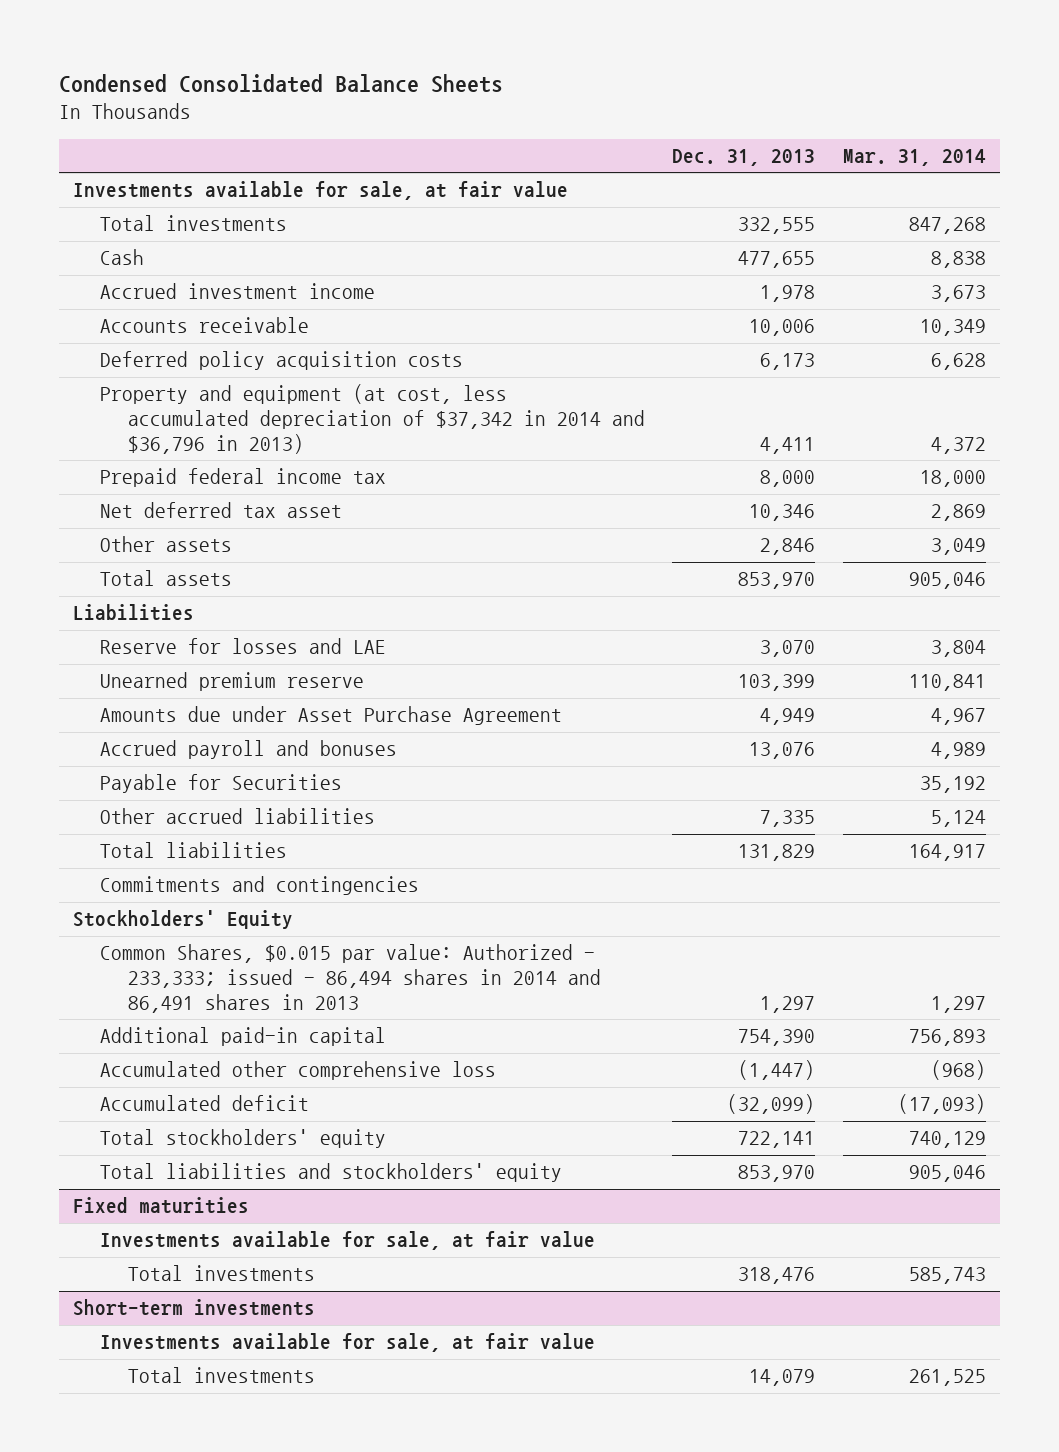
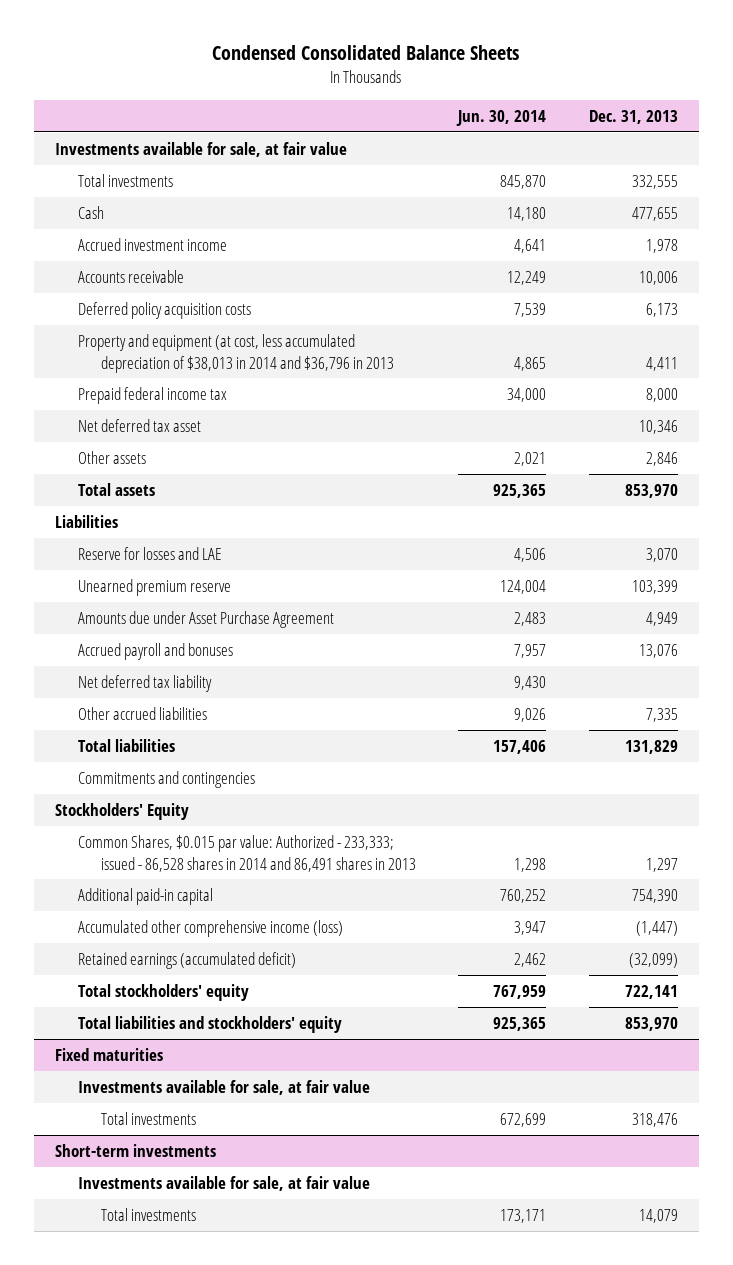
[843,148,987,166] Mar. 31, 2014 -> none
none -> [456,110,547,127] Jun. 30, 2014
[100,384,645,455] Property and equipment (at cost, less accumulated depreciation of $37,342 in 2014 and $36,796 in 2013) -> [78,333,394,373] Property and equipment (at cost, less accumulated depreciation of $38,013 in 2014 and $36,796 in 2013
[100,774,343,794] Payable for Securities -> none
none -> [78,674,213,692] Net deferred tax liability
[100,944,601,1014] Common Shares, $0.015 par value: Authorized - 233,333; issued - 86,494 shares in 2014 and 86,491 shares in 2013 -> [78,834,416,872] Common Shares, $0.015 par value: Authorized - 233,333; issued - 86,528 shares in 2014 and 86,491 shares in 2013
[100,1061,497,1081] Accumulated other comprehensive loss -> [78,919,344,937] Accumulated other comprehensive income (loss)
[100,1095,310,1112] Accumulated deficit -> [78,951,297,969] Retained earnings (accumulated deficit)

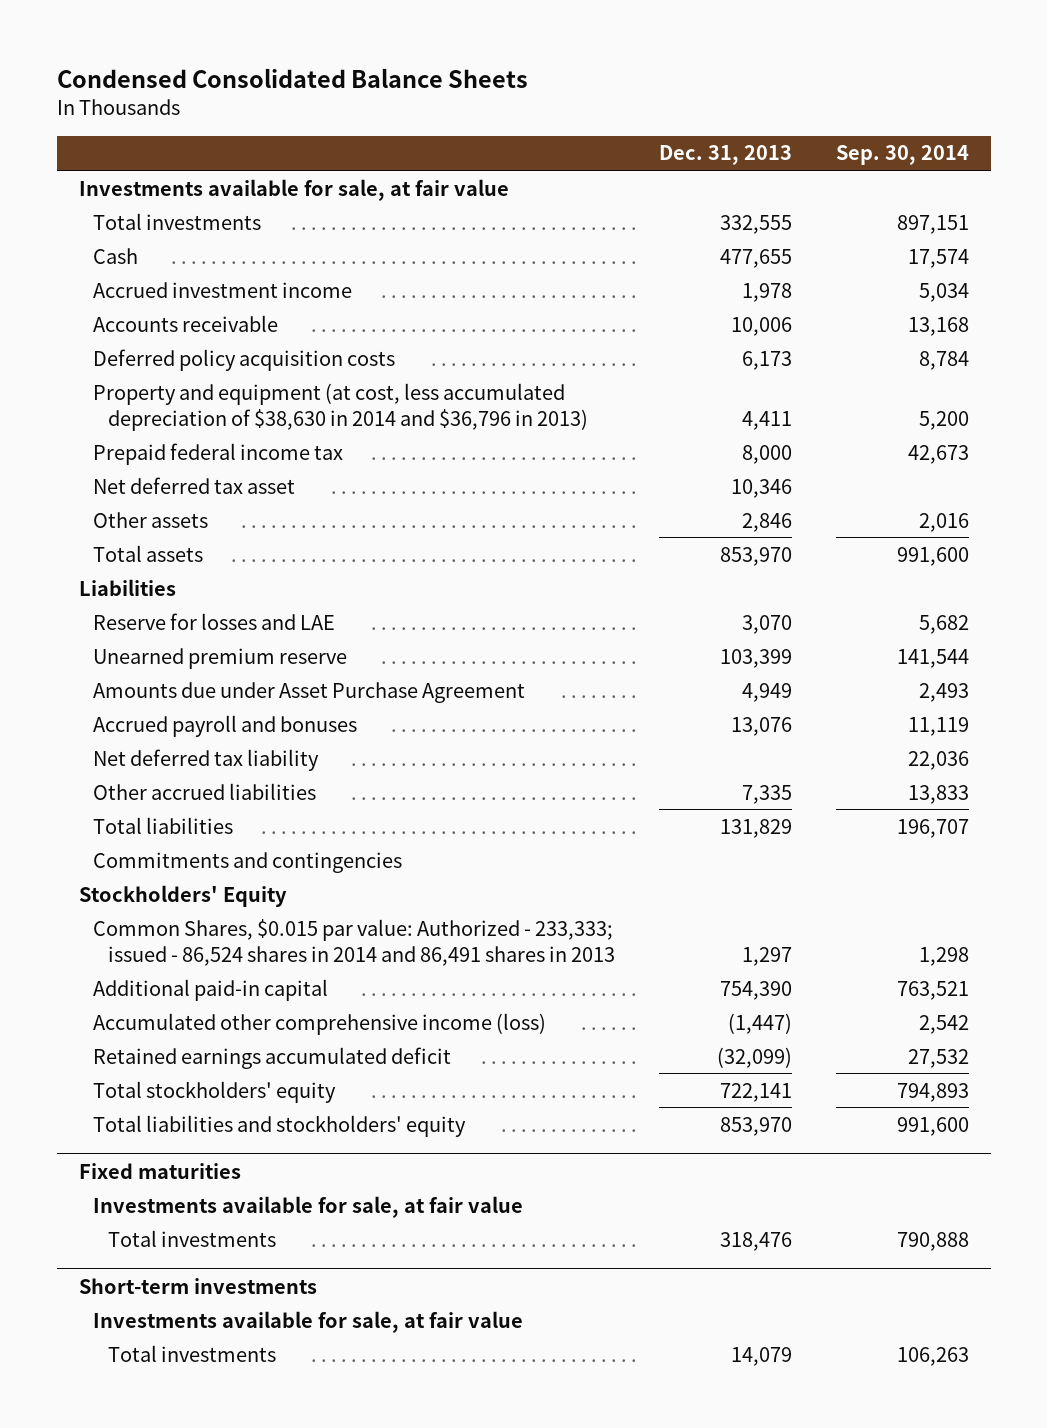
[456,110,547,127] Jun. 30, 2014 -> none
none -> [835,145,969,166] Sep. 30, 2014
[78,333,394,373] Property and equipment (at cost, less accumulated depreciation of $38,013 in 2014 and $36,796 in 2013 -> [93,382,589,431] Property and equipment (at cost, less accumulated depreciation of $38,630 in 2014 and $36,796 in 2013)
[78,834,416,872] Common Shares, $0.015 par value: Authorized - 233,333; issued - 86,528 shares in 2014 and 86,491 shares in 2013 -> [93,918,616,966] Common Shares, $0.015 par value: Authorized - 233,333; issued - 86,524 shares in 2014 and 86,491 shares in 2013
[78,951,297,969] Retained earnings (accumulated deficit) -> [93,1046,452,1069] Retained earnings accumulated deficit

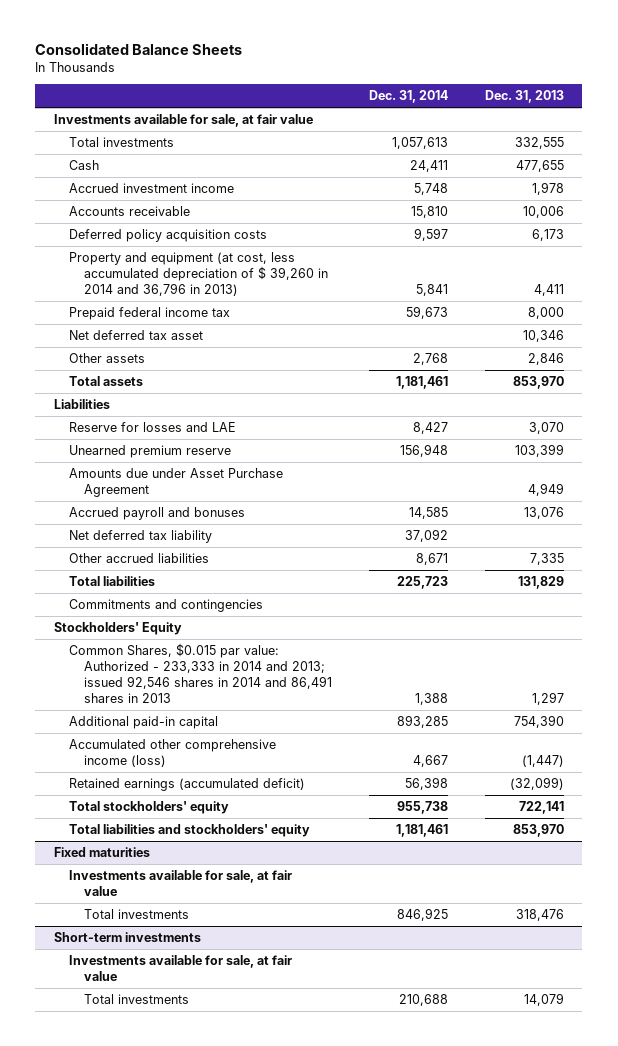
[56,68,528,89] Condensed Consolidated Balance Sheets -> [35,42,243,55] Consolidated Balance Sheets
[835,145,969,166] Sep. 30, 2014 -> none
none -> [369,90,449,104] Dec. 31, 2014
[93,382,589,431] Property and equipment (at cost, less accumulated depreciation of $38,630 in 2014 and $36,796 in 2013) -> [69,252,329,297] Property and equipment (at cost, less accumulated depreciation of $ 39,260 in 2014 and 36,796 in 2013)
[93,918,616,966] Common Shares, $0.015 par value: Authorized - 233,333; issued - 86,524 shares in 2014 and 86,491 shares in 2013 -> [69,643,333,704] Common Shares, $0.015 par value: Authorized - 233,333 in 2014 and 2013; issued 92,546 shares in 2014 and 86,491 shares in 2013
[93,1046,452,1069] Retained earnings accumulated deficit -> [69,778,306,792] Retained earnings (accumulated deficit)

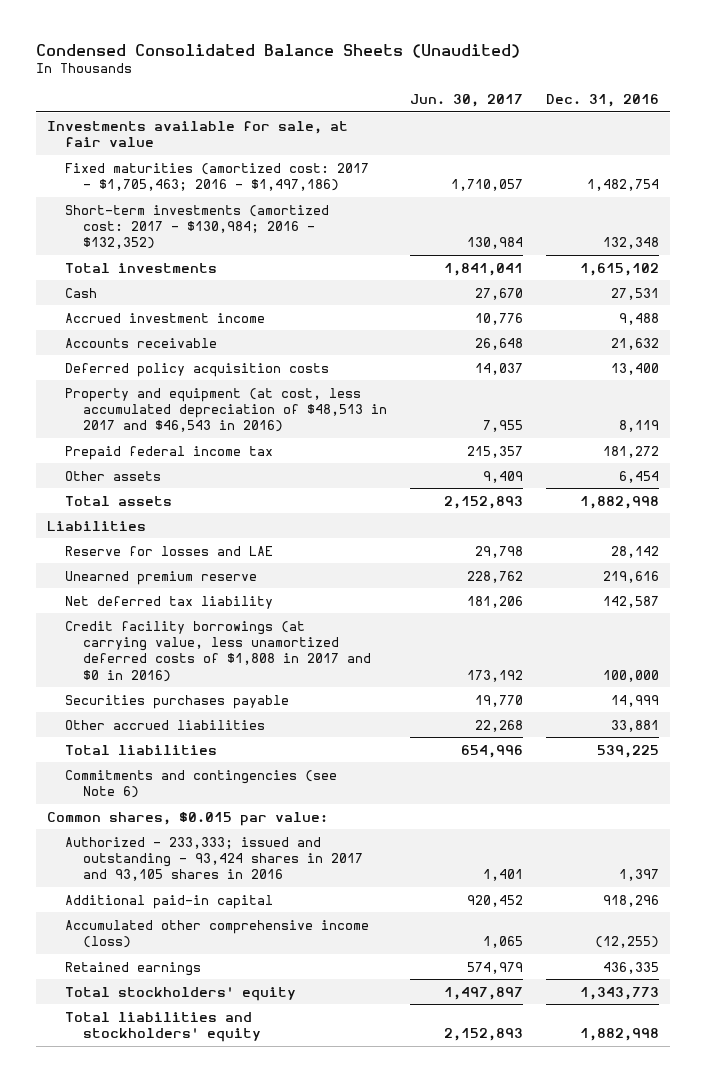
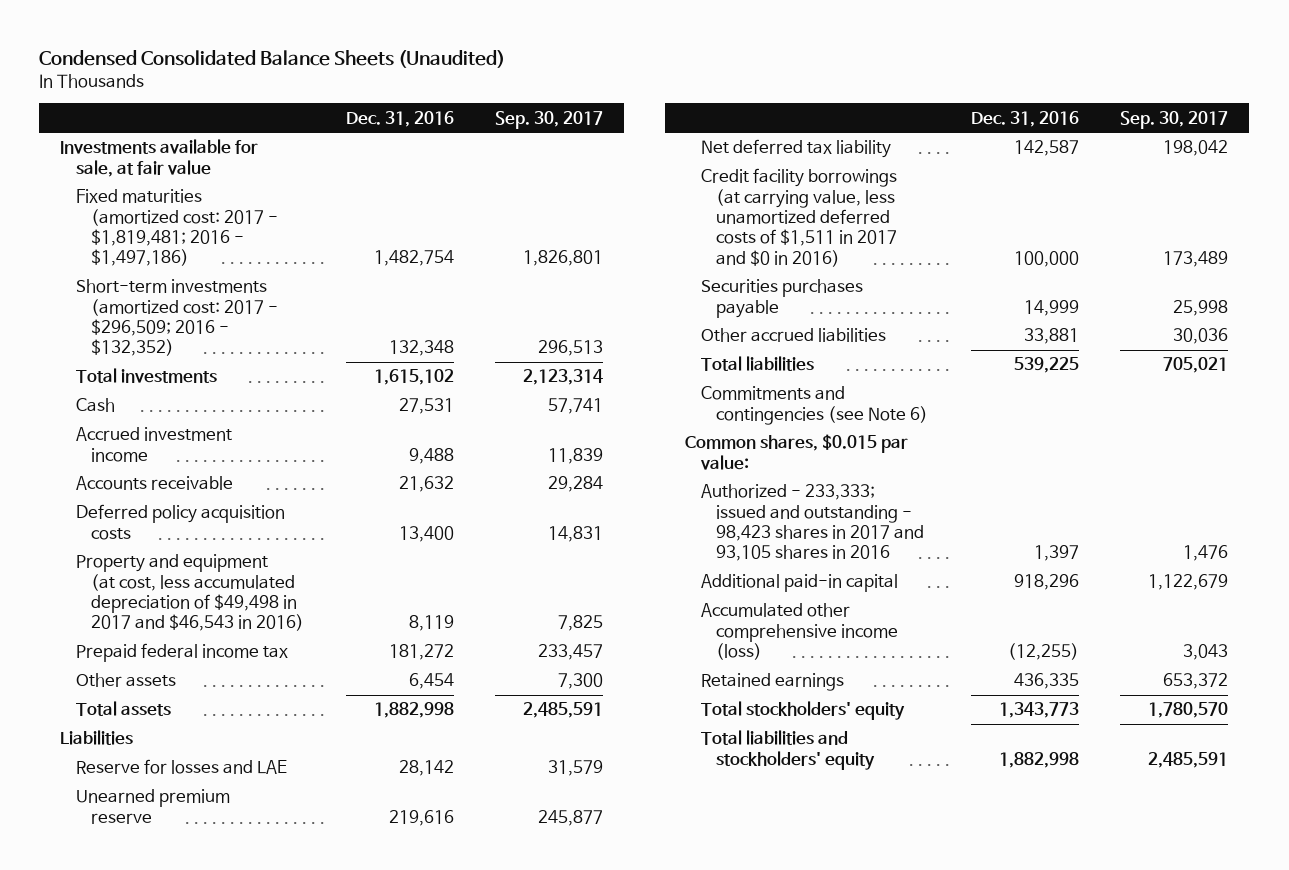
[410,94,524,108] Jun. 30, 2017 -> none
none -> [495,110,604,129] Sep. 30, 2017
[65,162,370,191] Fixed maturities (amortized cost: 2017 - $1,705,463; 2016 - $1,497,186) -> [75,189,279,267] Fixed maturities (amortized cost: 2017 - $1,819,481; 2016 - $1,497,186)
[65,204,330,250] Short-term investments (amortized cost: 2017 - $130,984; 2016 - $132,352) -> [75,279,279,357] Short-term investments (amortized cost: 2017 - $296,509; 2016 - $132,352)
[65,387,388,433] Property and equipment (at cost, less accumulated depreciation of $48,513 in 2017 and $46,543 in 2016) -> [75,554,305,632] Property and equipment (at cost, less accumulated depreciation of $49,498 in 2017 and $46,543 in 2016)
[65,620,372,682] Credit facility borrowings (at carrying value, less unamortized deferred costs of $1,808 in 2017 and $0 in 2016) -> [700,168,898,267] Credit facility borrowings (at carrying value, less unamortized deferred costs of $1,511 in 2017 and $0 in 2016)
[65,836,364,882] Authorized - 233,333; issued and outstanding - 93,424 shares in 2017 and 93,105 shares in 2016 -> [700,484,925,562] Authorized - 233,333; issued and outstanding - 98,423 shares in 2017 and 93,105 shares in 2016

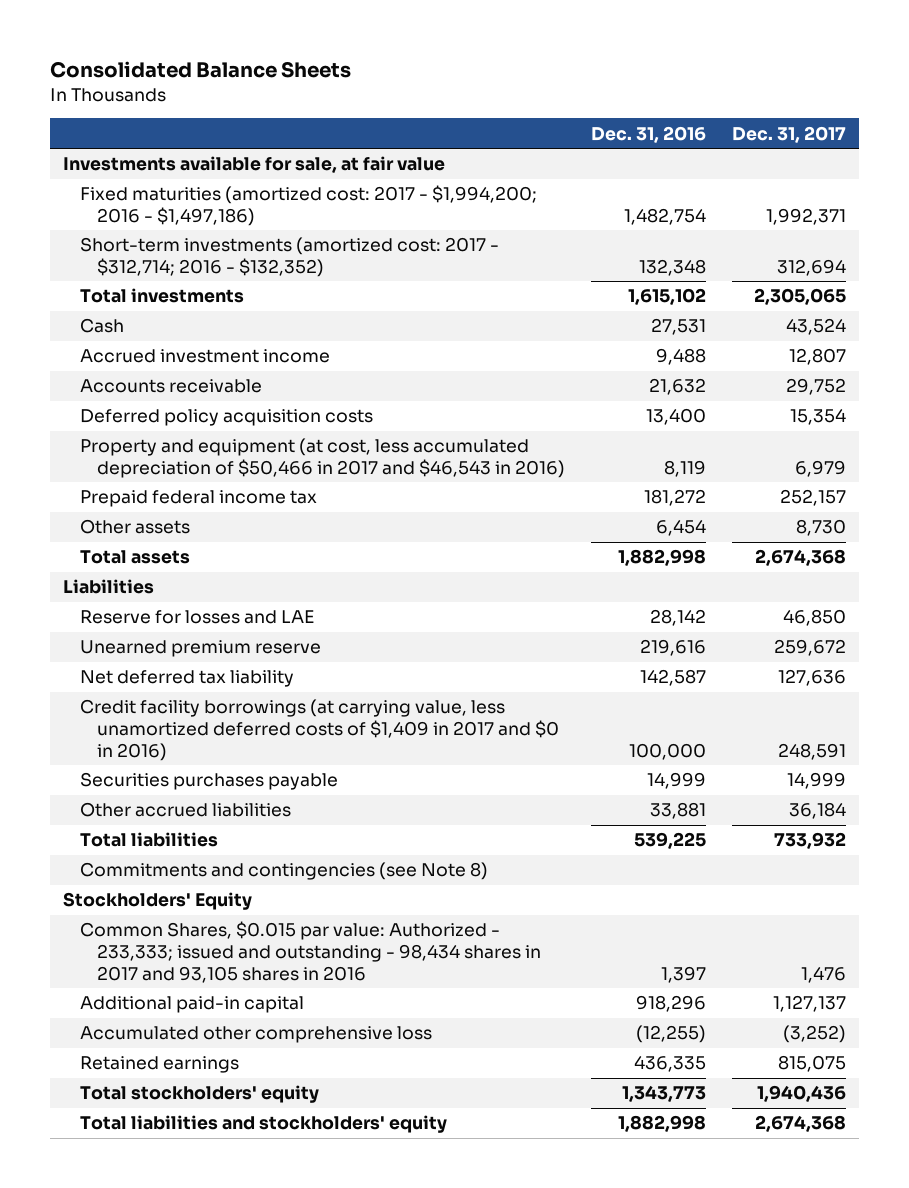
[39,49,506,68] Condensed Consolidated Balance Sheets (Unaudited) -> [50,61,352,79] Consolidated Balance Sheets
[495,110,604,129] Sep. 30, 2017 -> none
none -> [731,125,846,143] Dec. 31, 2017
[75,189,279,267] Fixed maturities (amortized cost: 2017 - $1,819,481; 2016 - $1,497,186) -> [80,185,538,226] Fixed maturities (amortized cost: 2017 - $1,994,200; 2016 - $1,497,186)
[75,279,279,357] Short-term investments (amortized cost: 2017 - $296,509; 2016 - $132,352) -> [80,237,500,277] Short-term investments (amortized cost: 2017 - $312,714; 2016 - $132,352)
[75,554,305,632] Property and equipment (at cost, less accumulated depreciation of $49,498 in 2017 and $46,543 in 2016) -> [80,438,565,478] Property and equipment (at cost, less accumulated depreciation of $50,466 in 2017 and $46,543 in 2016)
[700,168,898,267] Credit facility borrowings (at carrying value, less unamortized deferred costs of $1,511 in 2017 and $0 in 2016) -> [80,699,559,761] Credit facility borrowings (at carrying value, less unamortized deferred costs of $1,409 in 2017 and $0 in 2016)
[685,434,909,470] Common shares, $0.015 par value: -> none
[700,386,929,425] Commitments and contingencies (see Note 6) -> [80,862,489,881] Commitments and contingencies (see Note 8)
none -> [63,892,253,911] Stockholders' Equity
[700,484,925,562] Authorized - 233,333; issued and outstanding - 98,423 shares in 2017 and 93,105 shares in 2016 -> [80,921,541,983] Common Shares, $0.015 par value: Authorized - 233,333; issued and outstanding - 98,434 shares in 2017 and 93,105 shares in 2016
[700,603,899,660] Accumulated other comprehensive income (loss) -> [80,1026,433,1044] Accumulated other comprehensive loss

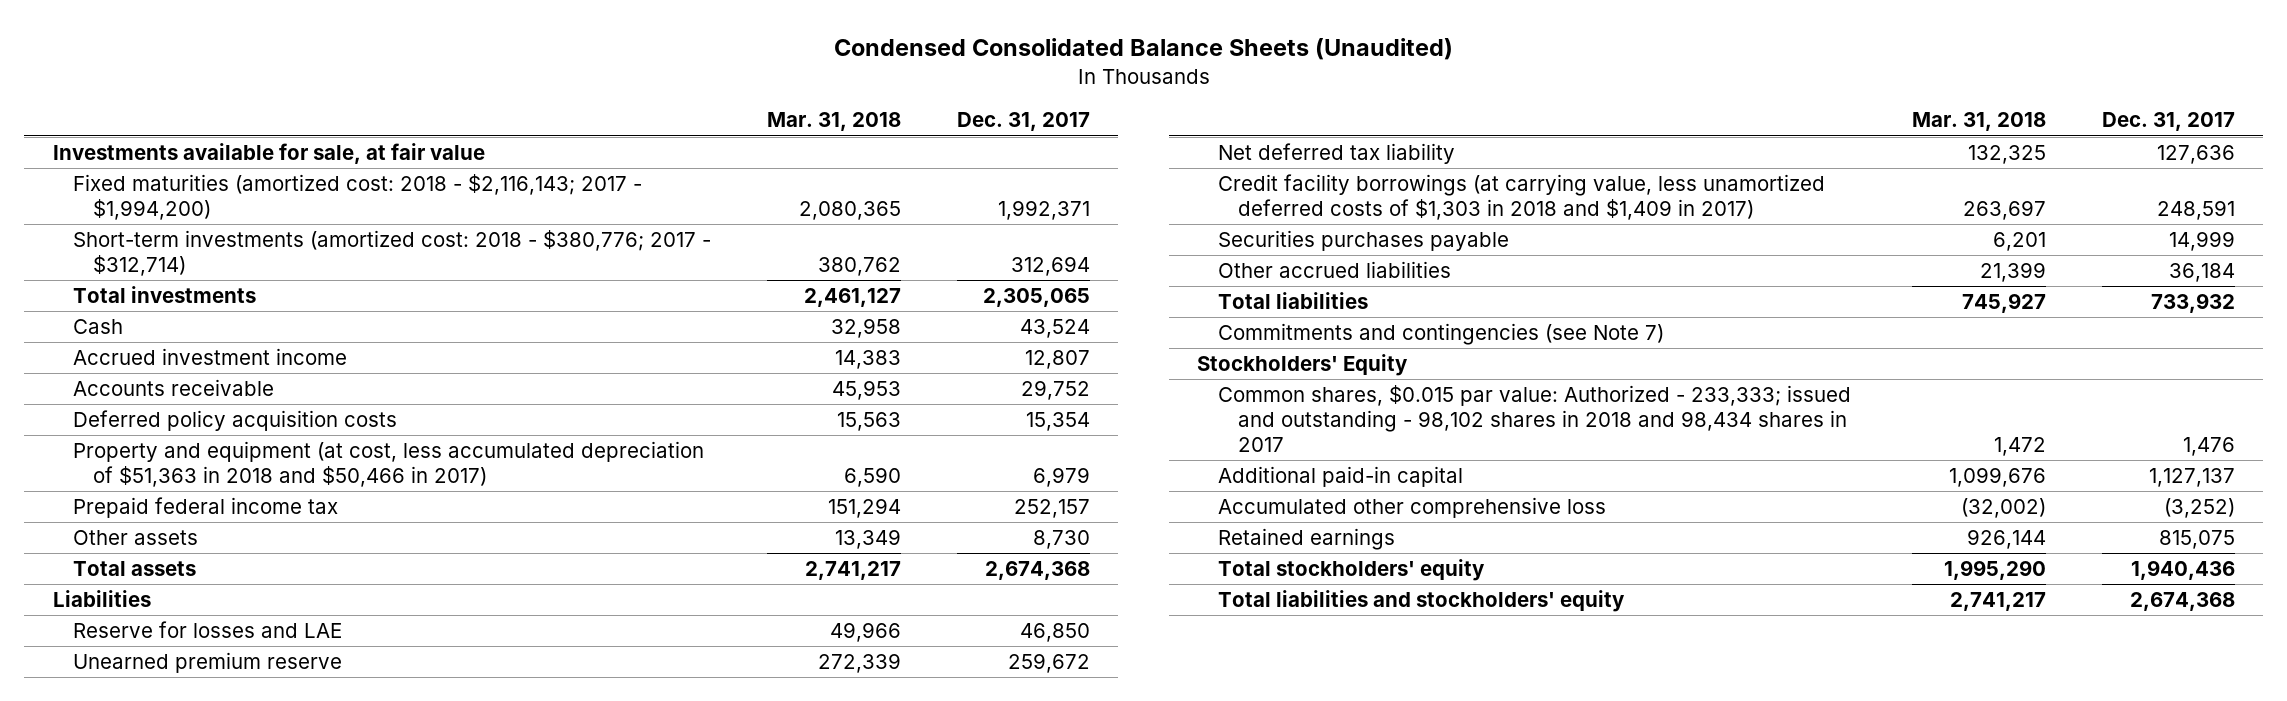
[50,61,352,79] Consolidated Balance Sheets -> [833,38,1453,61] Condensed Consolidated Balance Sheets (Unaudited)
[590,125,706,143] Dec. 31, 2016 -> none
none -> [766,112,901,132] Mar. 31, 2018
[80,185,538,226] Fixed maturities (amortized cost: 2017 - $1,994,200; 2016 - $1,497,186) -> [72,174,642,221] Fixed maturities (amortized cost: 2018 - $2,116,143; 2017 - $1,994,200)
[80,237,500,277] Short-term investments (amortized cost: 2017 - $312,714; 2016 - $132,352) -> [72,230,711,277] Short-term investments (amortized cost: 2018 - $380,776; 2017 - $312,714)
[80,438,565,478] Property and equipment (at cost, less accumulated depreciation of $50,466 in 2017 and $46,543 in 2016) -> [72,441,704,488] Property and equipment (at cost, less accumulated depreciation of $51,363 in 2018 and $50,466 in 2017)
[80,699,559,761] Credit facility borrowings (at carrying value, less unamortized deferred costs of $1,409 in 2017 and $0 in 2016) -> [1217,174,1825,221] Credit facility borrowings (at carrying value, less unamortized deferred costs of $1,303 in 2018 and $1,409 in 2017)
[80,862,489,881] Commitments and contingencies (see Note 8) -> [1217,323,1664,346] Commitments and contingencies (see Note 7)
[80,921,541,983] Common Shares, $0.015 par value: Authorized - 233,333; issued and outstanding - 98,434 shares in 2017 and 93,105 shares in 2016 -> [1217,385,1851,453] Common shares, $0.015 par value: Authorized - 233,333; issued and outstanding - 98,102 shares in 2018 and 98,434 shares in 2017

